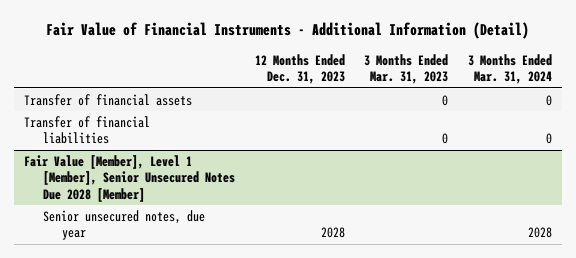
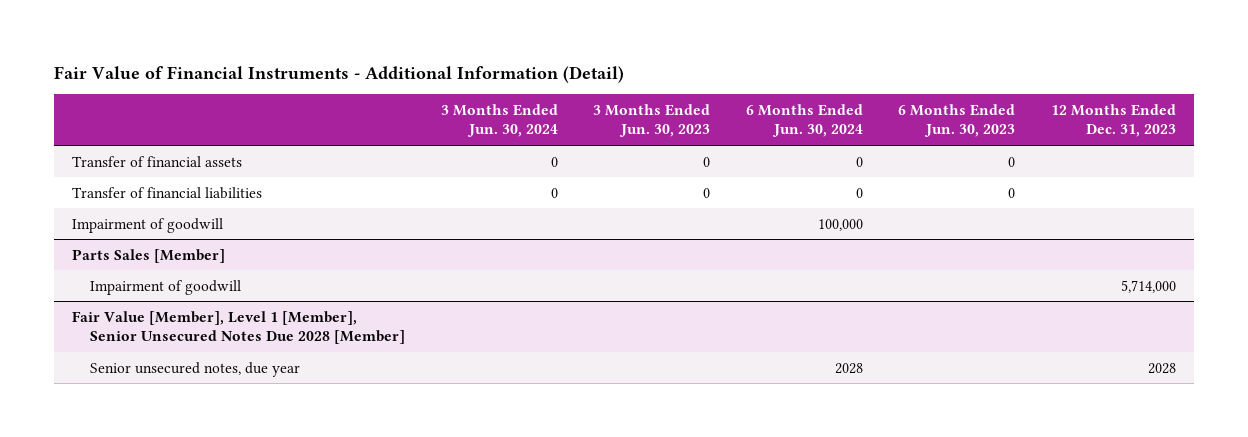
[364,53,449,85] 3 Months Ended Mar. 31, 2023 -> none
[468,53,553,85] 3 Months Ended Mar. 31, 2024 -> none
none -> [440,103,558,138] 3 Months Ended Jun. 30, 2024
none -> [593,103,711,138] 3 Months Ended Jun. 30, 2023
none -> [745,103,863,138] 6 Months Ended Jun. 30, 2024
none -> [898,103,1016,138] 6 Months Ended Jun. 30, 2023
none -> [72,217,224,233] Impairment of goodwill
none -> [72,248,226,263] Parts Sales [Member]
none -> [90,279,242,295] Impairment of goodwill

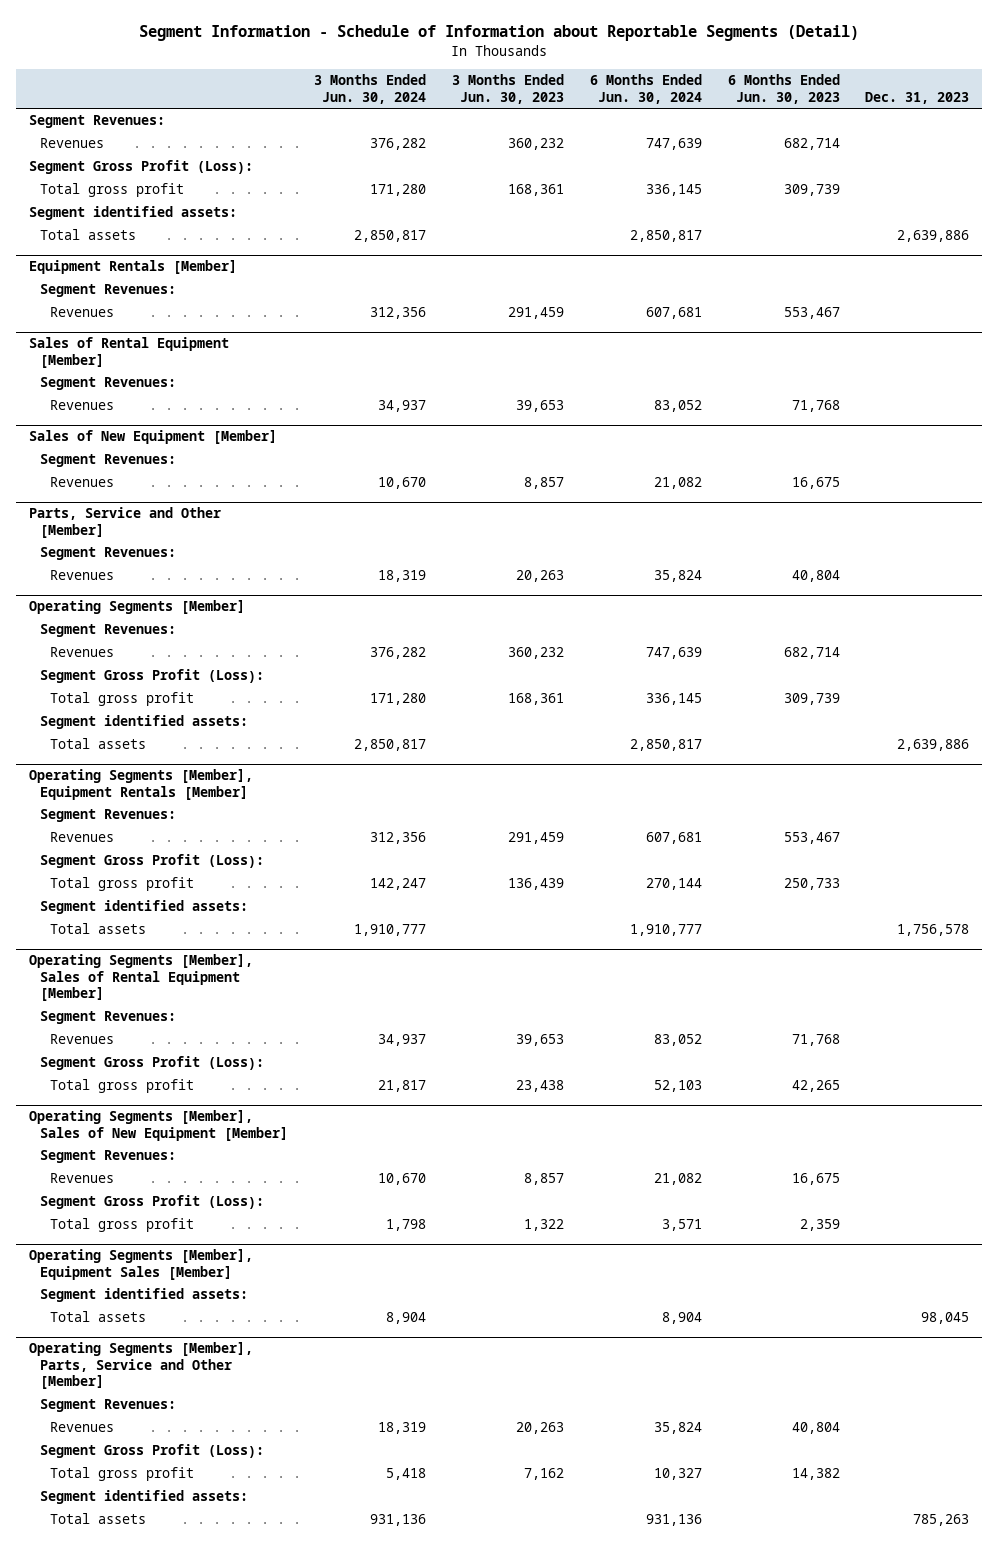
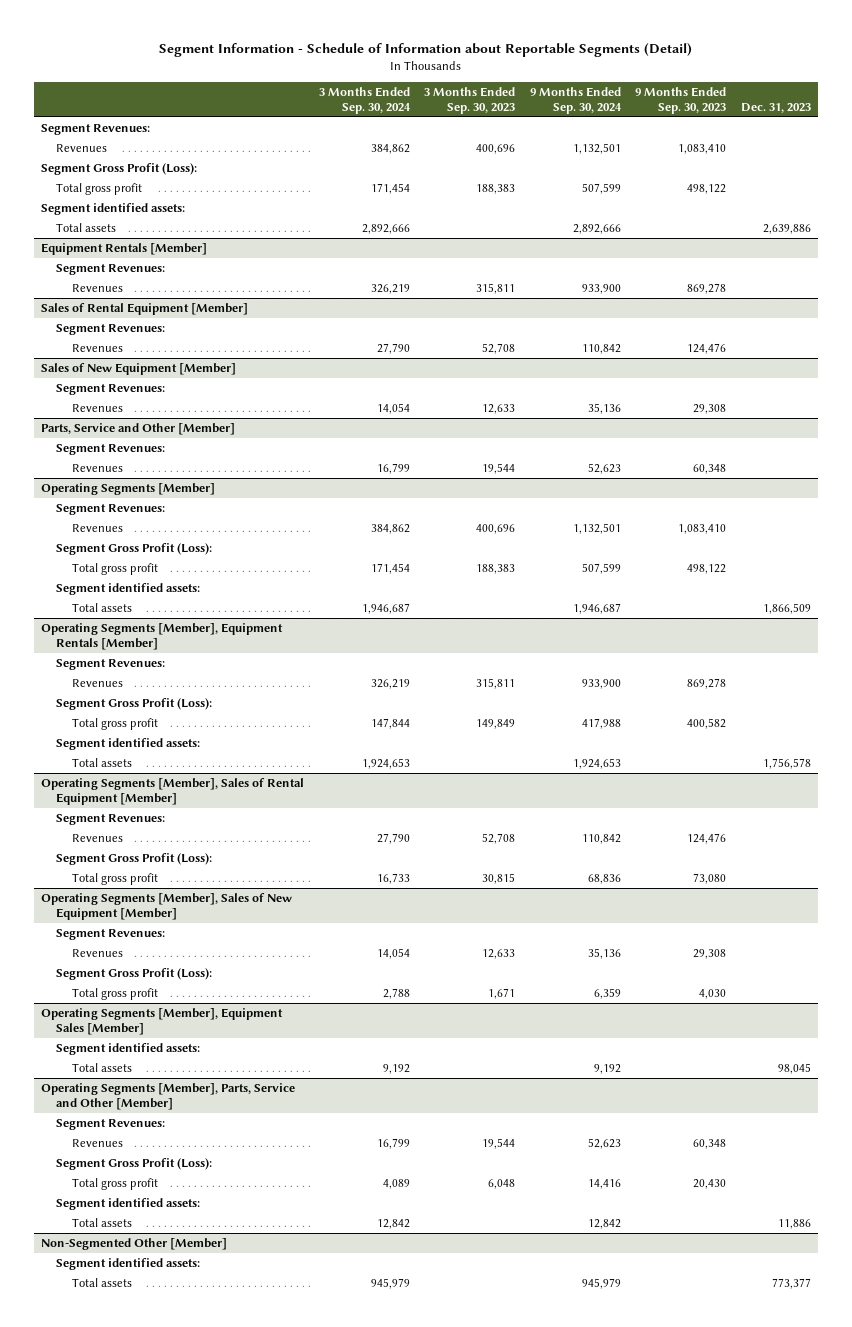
[313,74,426,104] 3 Months Ended Jun. 30, 2024 -> none
[451,74,564,104] 3 Months Ended Jun. 30, 2023 -> none
[589,74,702,104] 6 Months Ended Jun. 30, 2024 -> none
[727,74,840,104] 6 Months Ended Jun. 30, 2023 -> none
none -> [318,86,411,114] 3 Months Ended Sep. 30, 2024
none -> [424,86,516,114] 3 Months Ended Sep. 30, 2023
none -> [529,86,622,114] 9 Months Ended Sep. 30, 2024
none -> [635,86,727,114] 9 Months Ended Sep. 30, 2023
[897,739,970,752] 2,639,886 -> [762,603,811,615] 1,866,509
[913,1514,970,1527] 785,263 -> [777,1219,811,1230] 11,886
none -> [41,1238,228,1251] Non-Segmented Other [Member]
none -> [56,1258,201,1271] Segment identified assets:
none -> [71,1278,132,1288] Total assets

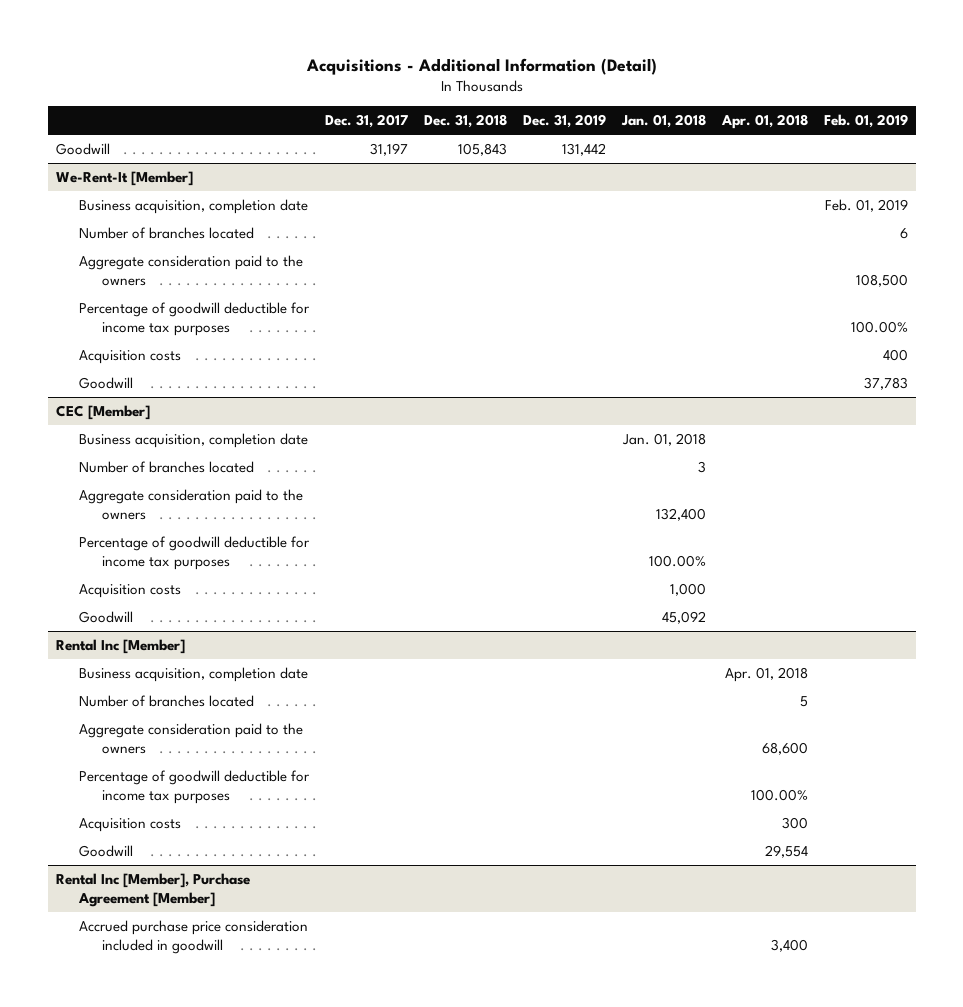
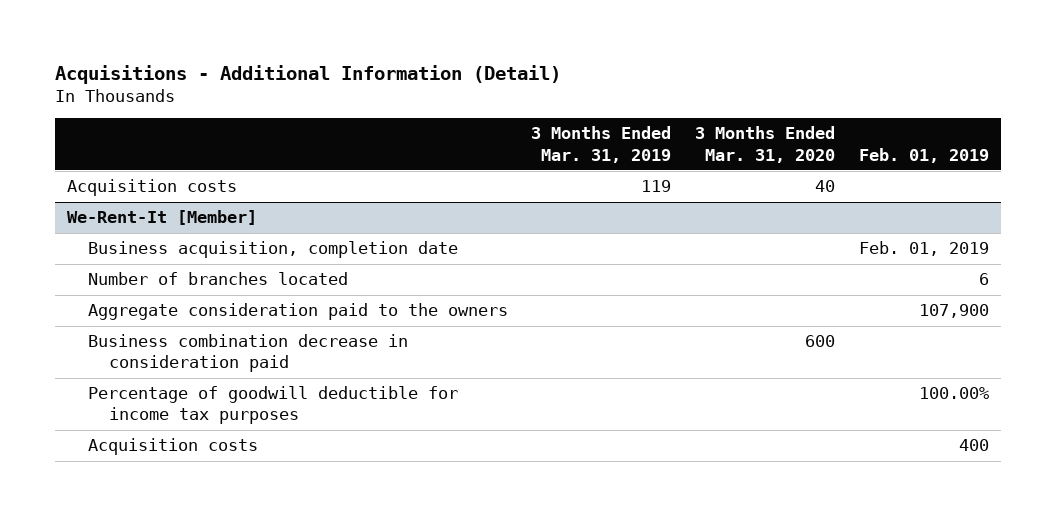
[324,114,408,129] Dec. 31, 2017 -> none
[423,114,507,129] Dec. 31, 2018 -> none
[522,114,606,129] Dec. 31, 2019 -> none
[620,114,706,129] Jan. 01, 2018 -> none
[720,114,808,130] Apr. 01, 2018 -> none
none -> [531,126,672,163] 3 Months Ended Mar. 31, 2019
none -> [695,126,836,163] 3 Months Ended Mar. 31, 2020
[55,142,110,155] Goodwill -> none
none -> [66,179,237,197] Acquisition costs
[855,273,908,287] 108,500 -> [918,304,989,319] 107,900
none -> [87,334,408,373] Business combination decrease in consideration paid
[79,376,134,389] Goodwill -> none
[55,404,150,420] CEC [Member] -> none
[79,432,309,448] Business acquisition, completion date -> none
[79,460,255,473] Number of branches located -> none
[79,488,304,520] Aggregate consideration paid to the owners -> none
[79,535,311,570] Percentage of goodwill deductible for income tax purposes -> none
[79,583,182,598] Acquisition costs -> none
[79,610,134,623] Goodwill -> none
[55,638,185,654] Rental Inc [Member] -> none
[79,666,309,682] Business acquisition, completion date -> none
[79,694,255,707] Number of branches located -> none
[79,722,304,754] Aggregate consideration paid to the owners -> none
[79,769,311,804] Percentage of goodwill deductible for income tax purposes -> none
[79,817,182,832] Acquisition costs -> none
[79,844,134,857] Goodwill -> none
[55,872,250,907] Rental Inc [Member], Purchase Agreement [Member] -> none
[79,919,309,954] Accrued purchase price consideration included in goodwill -> none

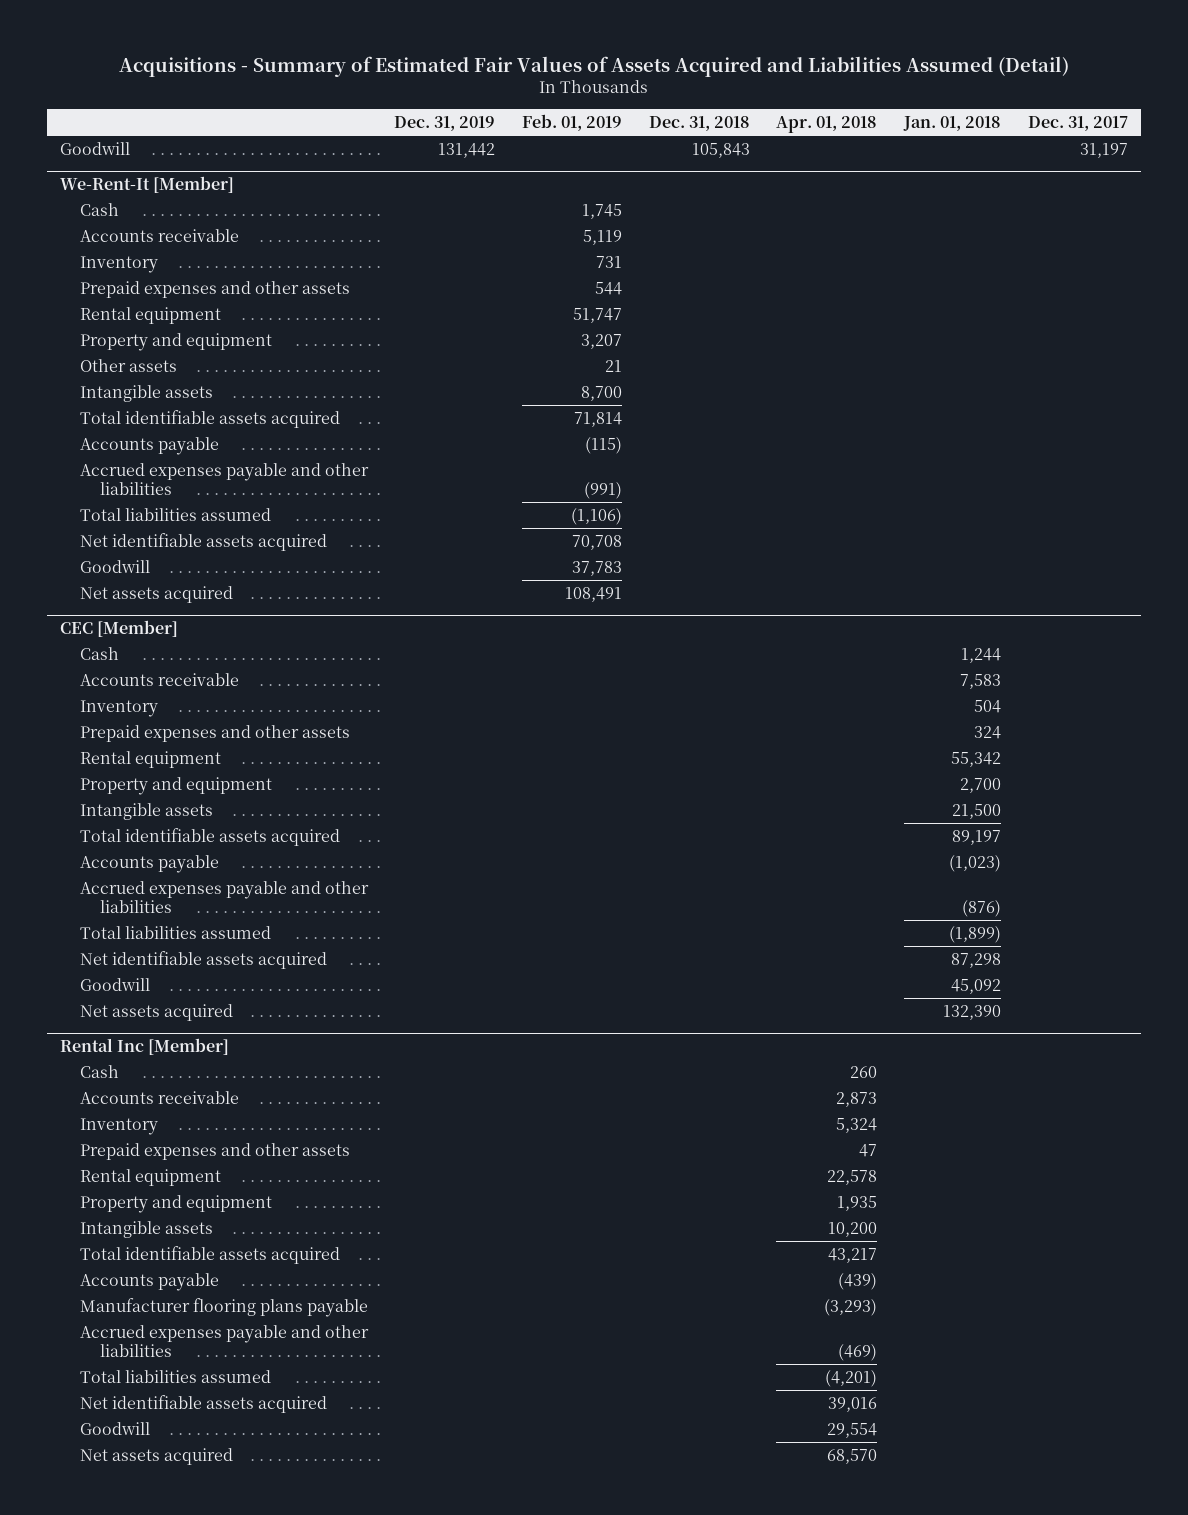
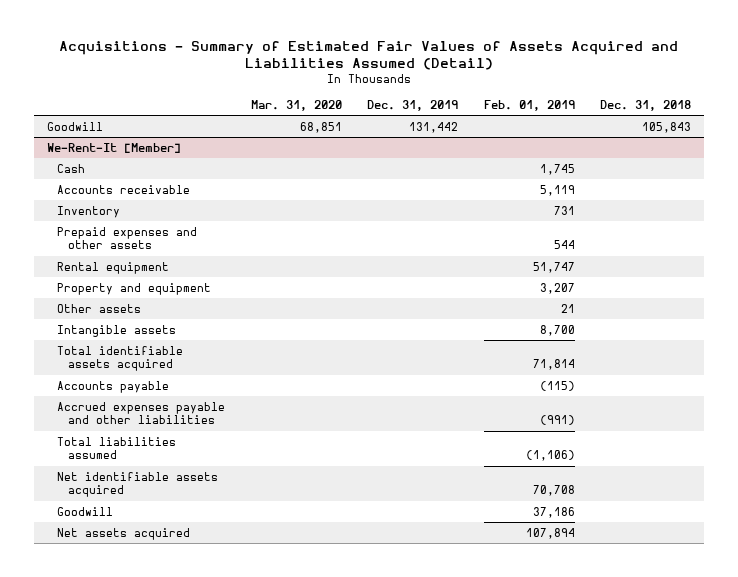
[776,116,878,134] Apr. 01, 2018 -> none
[903,116,1002,132] Jan. 01, 2018 -> none
[1027,116,1128,132] Dec. 31, 2017 -> none
none -> [250,100,342,112] Mar. 31, 2020
[59,620,178,638] CEC [Member] -> none
[79,646,119,660] Cash -> none
[79,672,239,686] Accounts receivable -> none
[79,699,158,717] Inventory -> none
[79,724,350,742] Prepaid expenses and other assets -> none
[79,750,221,768] Rental equipment -> none
[79,776,272,795] Property and equipment -> none
[79,802,213,820] Intangible assets -> none
[79,827,340,846] Total identifiable assets acquired -> none
[79,854,219,873] Accounts payable -> none
[79,880,369,914] Accrued expenses payable and other liabilities -> none
[79,925,271,939] Total liabilities assumed -> none
[79,950,327,969] Net identifiable assets acquired -> none
[79,977,150,991] Goodwill -> none
[79,1003,233,1021] Net assets acquired -> none
[59,1038,229,1056] Rental Inc [Member] -> none
[79,1064,119,1078] Cash -> none
[79,1090,239,1104] Accounts receivable -> none
[79,1117,158,1135] Inventory -> none
[79,1142,350,1160] Prepaid expenses and other assets -> none
[79,1168,221,1186] Rental equipment -> none
[79,1194,272,1213] Property and equipment -> none
[79,1220,213,1238] Intangible assets -> none
[79,1245,340,1264] Total identifiable assets acquired -> none
[79,1272,219,1291] Accounts payable -> none
[79,1297,368,1317] Manufacturer flooring plans payable -> none
[79,1324,369,1358] Accrued expenses payable and other liabilities -> none
[79,1369,271,1383] Total liabilities assumed -> none
[79,1394,327,1413] Net identifiable assets acquired -> none
[79,1421,150,1435] Goodwill -> none
[79,1447,233,1465] Net assets acquired -> none
[572,560,623,576] 37,783 -> [532,506,575,518] 37,186
[565,586,623,602] 108,491 -> [525,527,575,539] 107,894

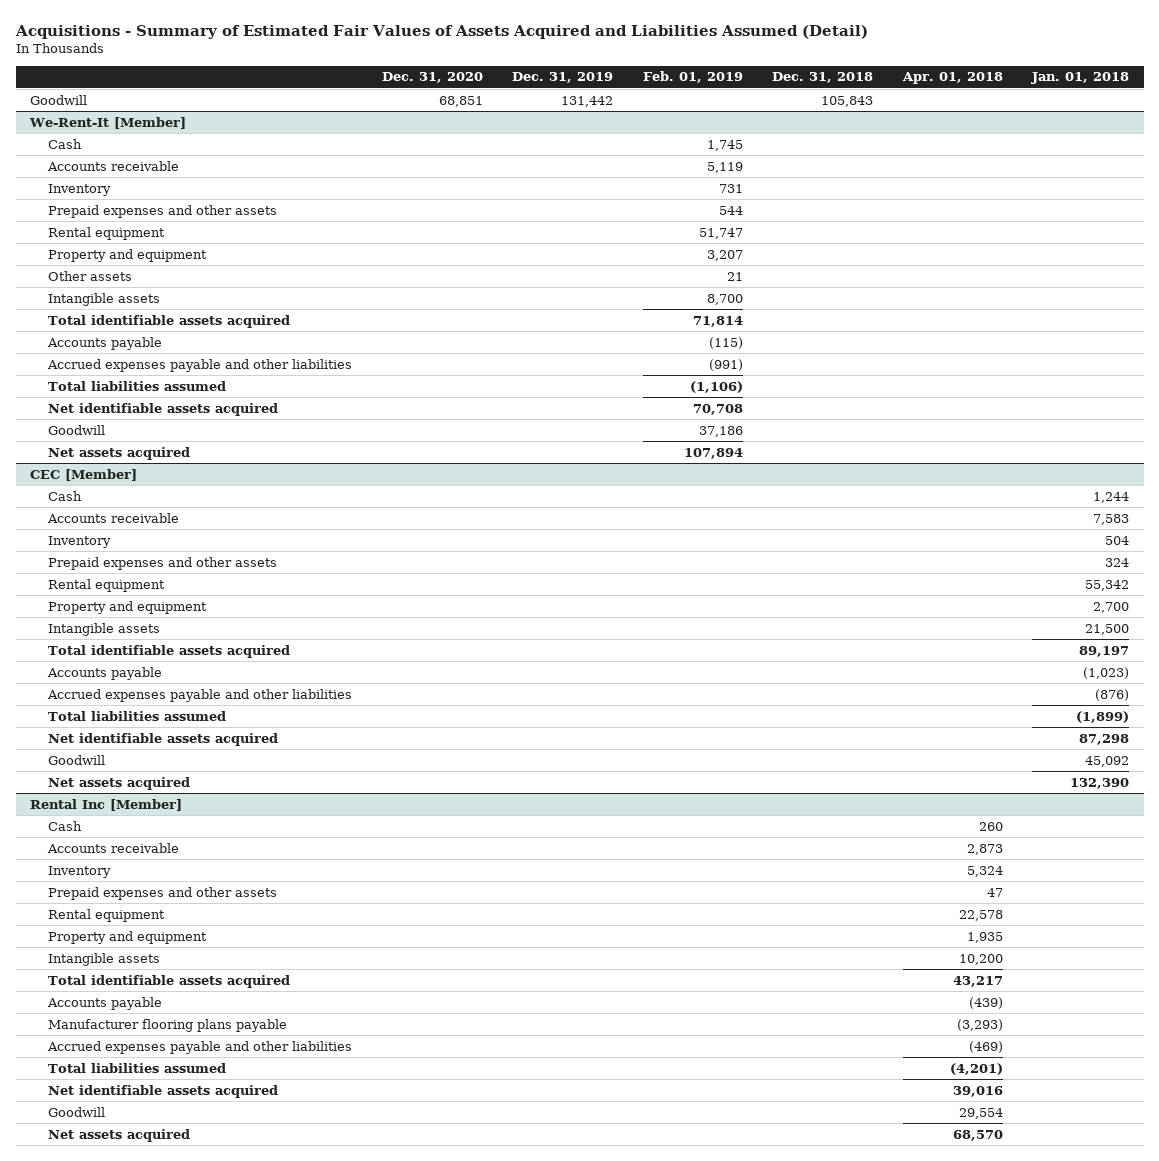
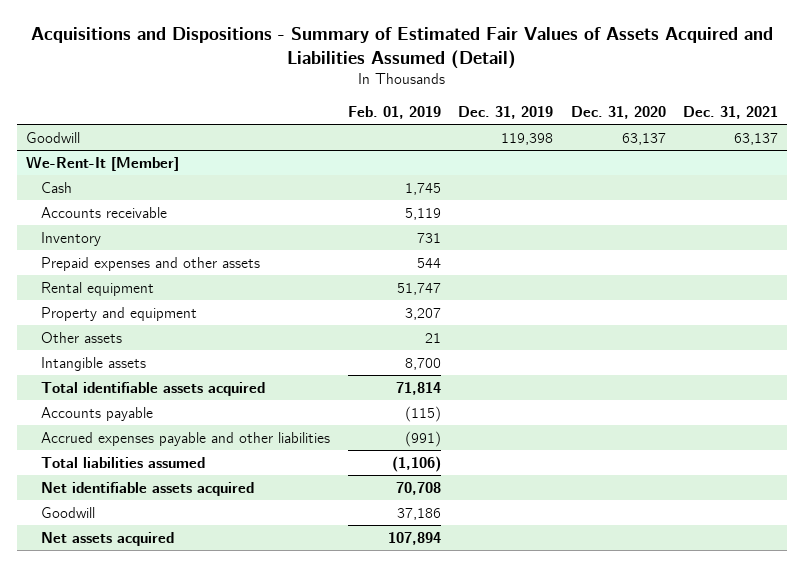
[14,24,868,39] Acquisitions - Summary of Estimated Fair Values of Assets Acquired and Liabilities Assumed (Detail) -> [30,27,773,69] Acquisitions and Dispositions - Summary of Estimated Fair Values of Assets Acquired and Liabilities Assumed (Detail)
[772,72,874,84] Dec. 31, 2018 -> none
[901,72,1003,85] Apr. 01, 2018 -> none
[1031,72,1130,85] Jan. 01, 2018 -> none
none -> [683,105,779,119] Dec. 31, 2021
[438,95,483,107] 68,851 -> [621,132,666,145] 63,137
[561,95,614,107] 131,442 -> [501,132,554,145] 119,398
[30,468,138,481] CEC [Member] -> none
[48,490,83,501] Cash -> none
[47,512,180,523] Accounts receivable -> none
[48,535,112,548] Inventory -> none
[48,556,278,570] Prepaid expenses and other assets -> none
[48,578,166,592] Rental equipment -> none
[48,600,208,614] Property and equipment -> none
[48,622,161,636] Intangible assets -> none
[48,644,291,658] Total identifiable assets acquired -> none
[47,666,163,680] Accounts payable -> none
[47,688,353,702] Accrued expenses payable and other liabilities -> none
[48,710,227,721] Total liabilities assumed -> none
[48,732,279,746] Net identifiable assets acquired -> none
[48,754,106,765] Goodwill -> none
[48,776,191,790] Net assets acquired -> none
[30,798,183,811] Rental Inc [Member] -> none
[48,820,83,831] Cash -> none
[47,842,180,853] Accounts receivable -> none
[48,865,112,878] Inventory -> none
[48,886,278,900] Prepaid expenses and other assets -> none
[48,908,166,922] Rental equipment -> none
[48,930,208,944] Property and equipment -> none
[48,952,161,966] Intangible assets -> none
[48,974,291,988] Total identifiable assets acquired -> none
[47,996,163,1010] Accounts payable -> none
[48,1018,288,1032] Manufacturer flooring plans payable -> none
[47,1040,353,1054] Accrued expenses payable and other liabilities -> none
[48,1062,227,1073] Total liabilities assumed -> none
[48,1084,279,1098] Net identifiable assets acquired -> none
[48,1106,106,1117] Goodwill -> none
[48,1128,191,1142] Net assets acquired -> none

